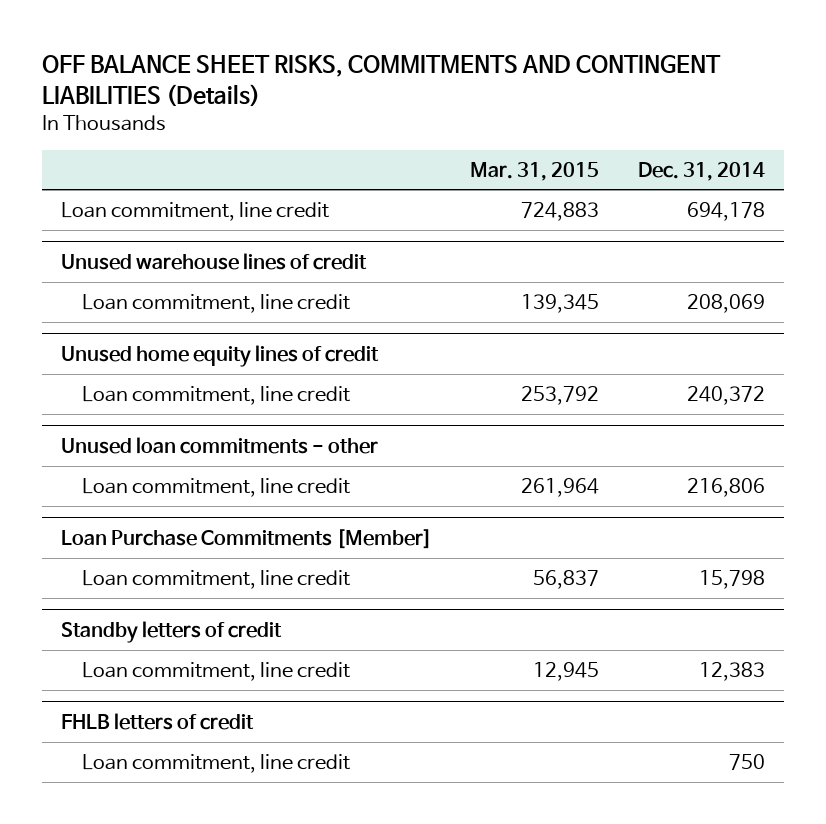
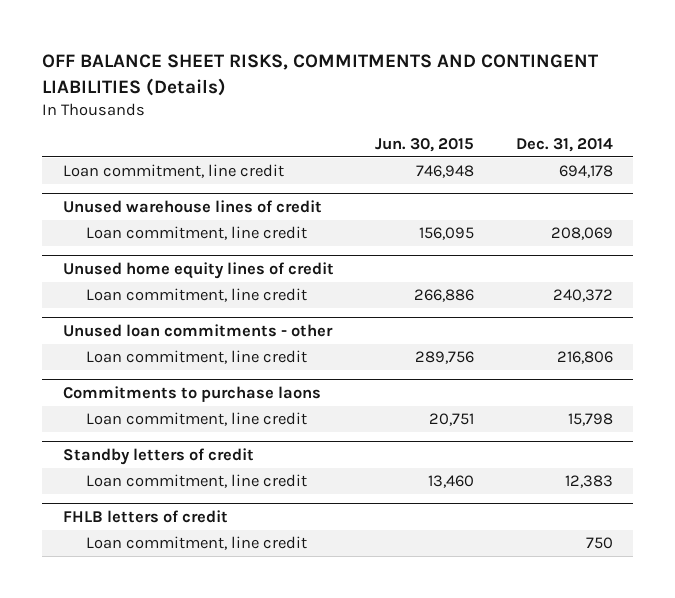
[470,161,600,181] Mar. 31, 2015 -> none
none -> [375,138,475,153] Jun. 30, 2015
[60,528,432,549] Loan Purchase Commitments [Member] -> [62,385,321,402] Commitments to purchase laons

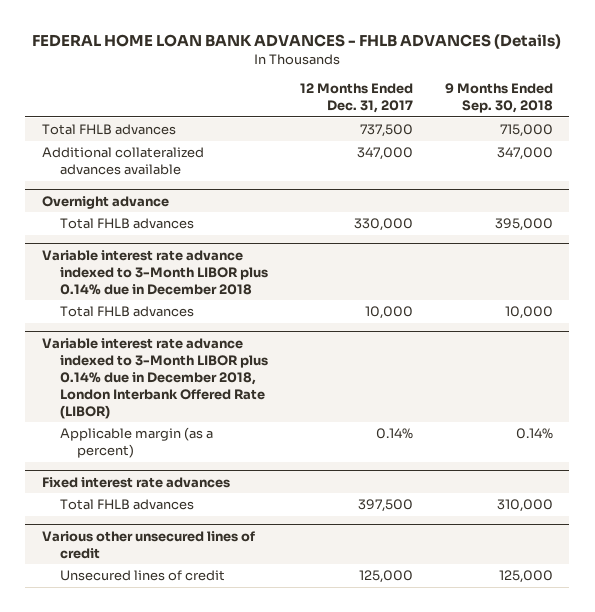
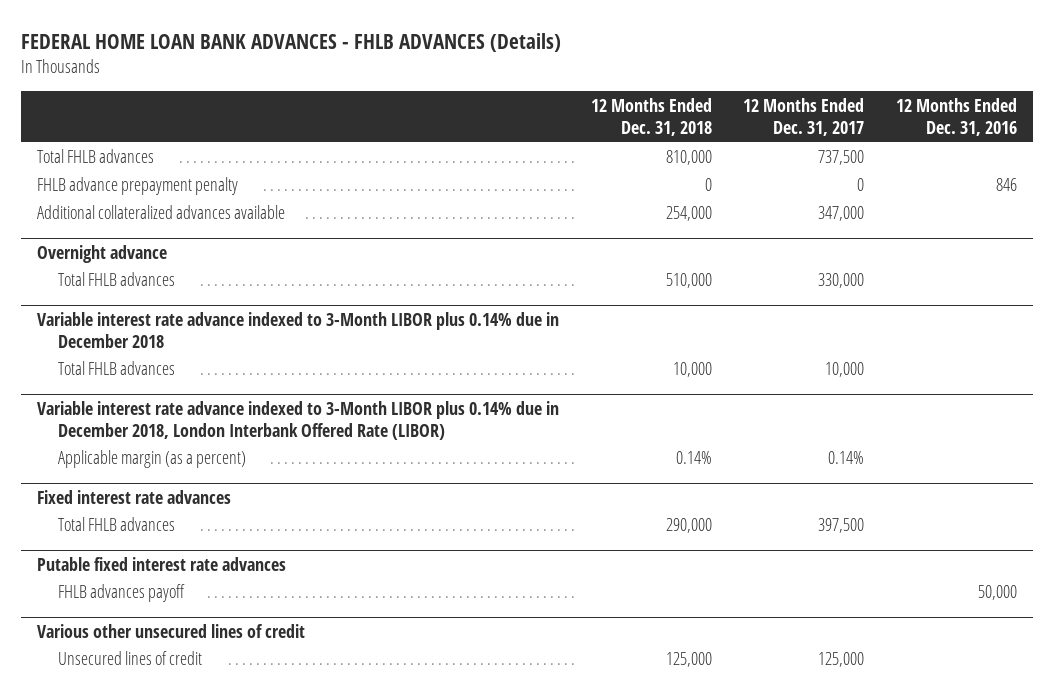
[445,82,554,113] 9 Months Ended Sep. 30, 2018 -> none
none -> [590,97,712,136] 12 Months Ended Dec. 31, 2018
none -> [896,97,1018,136] 12 Months Ended Dec. 31, 2016
none -> [36,177,238,196] FHLB advance prepayment penalty
none -> [36,556,286,571] Putable fixed interest rate advances
none -> [58,584,186,603] FHLB advances payoff

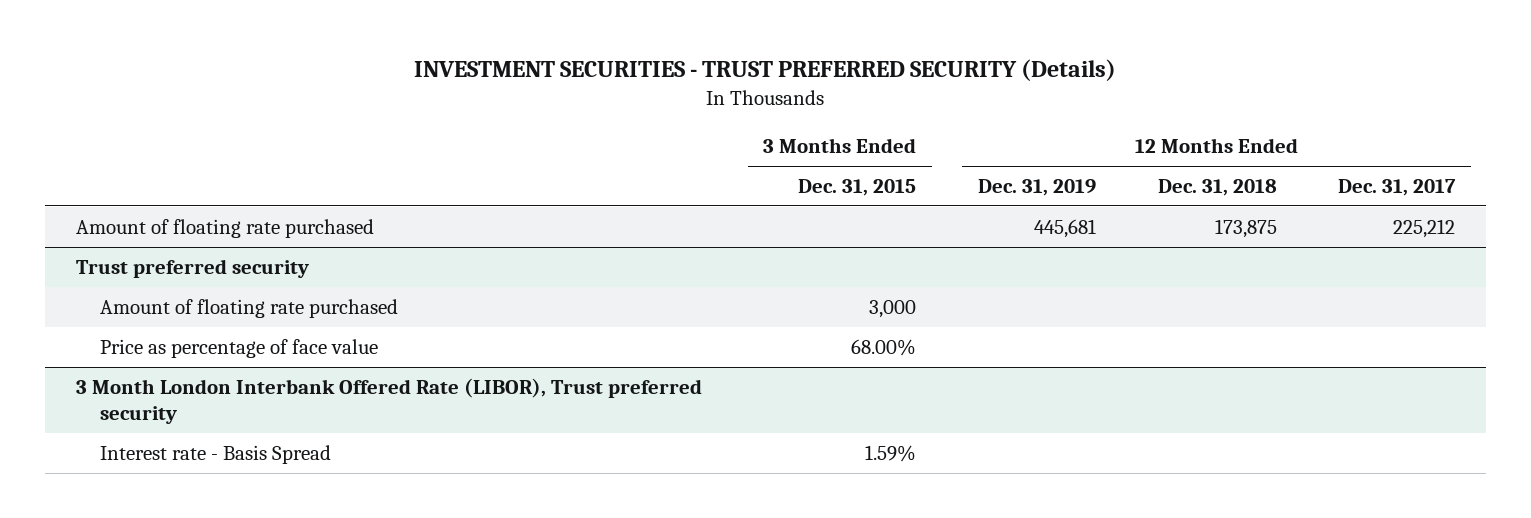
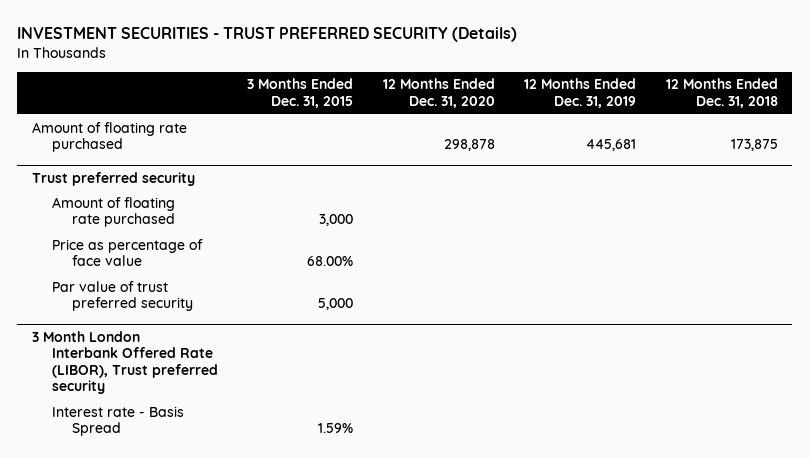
[1338,179,1457,197] Dec. 31, 2017 -> none
none -> [382,78,495,108] 12 Months Ended Dec. 31, 2020
none -> [51,280,194,312] Par value of trust preferred security

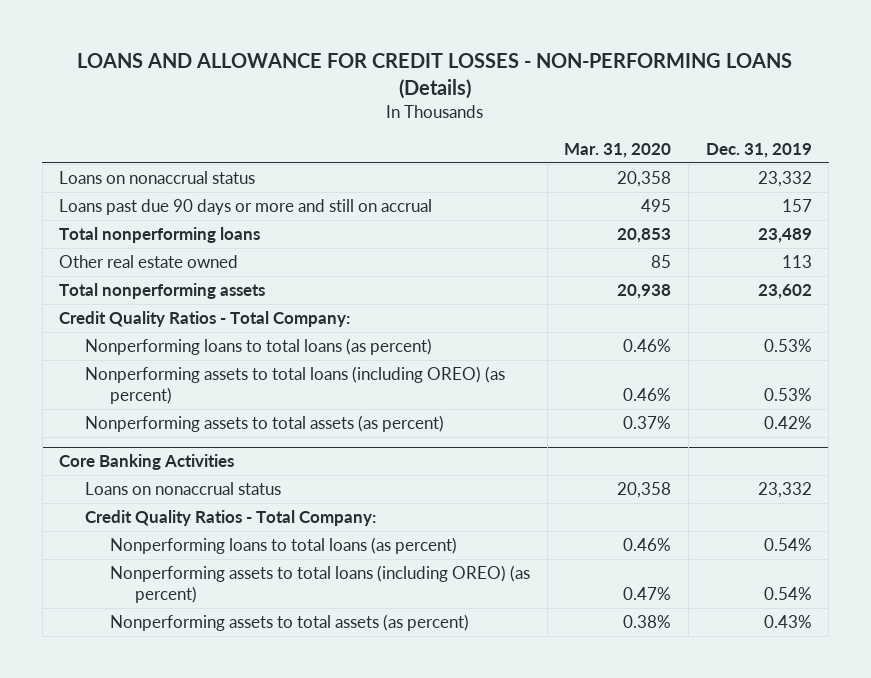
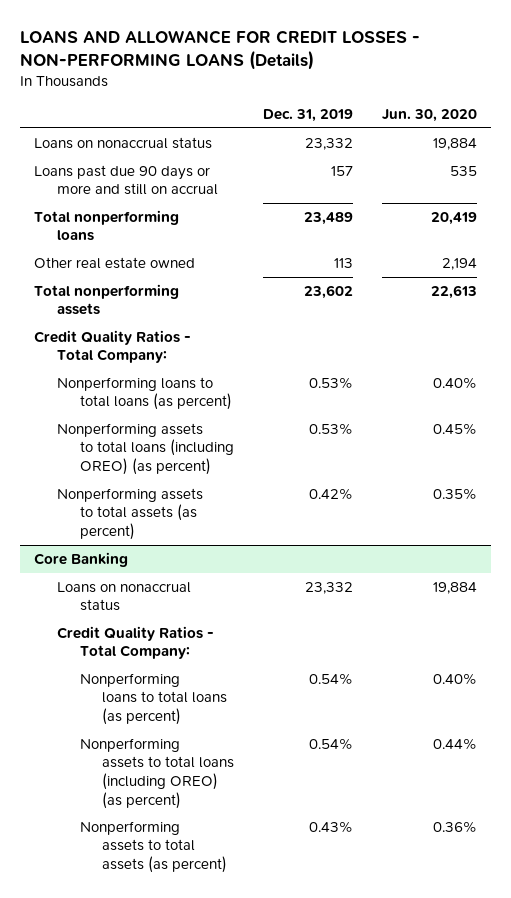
[564,142,672,158] Mar. 31, 2020 -> none
none -> [381,109,477,123] Jun. 30, 2020
[59,454,235,471] Core Banking Activities -> [34,551,129,567] Core Banking

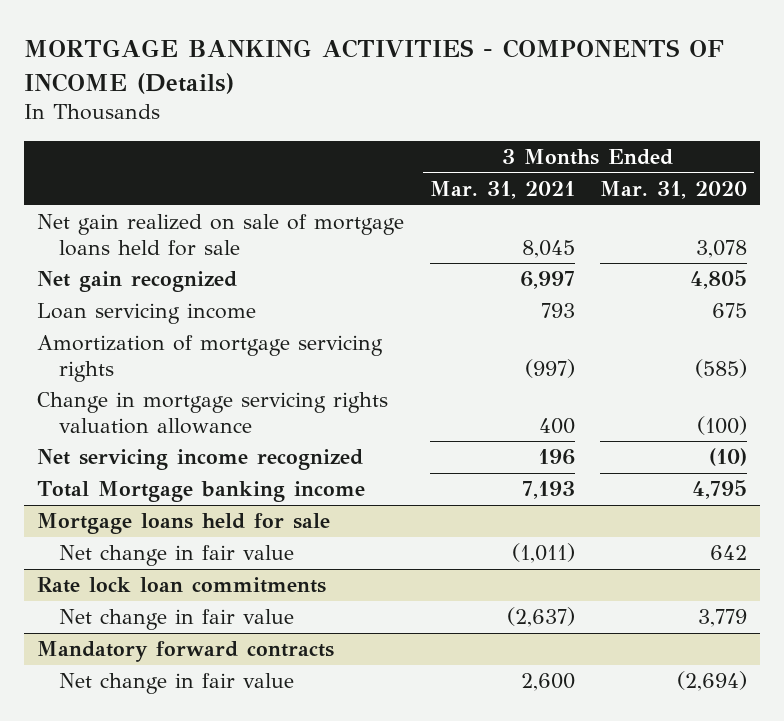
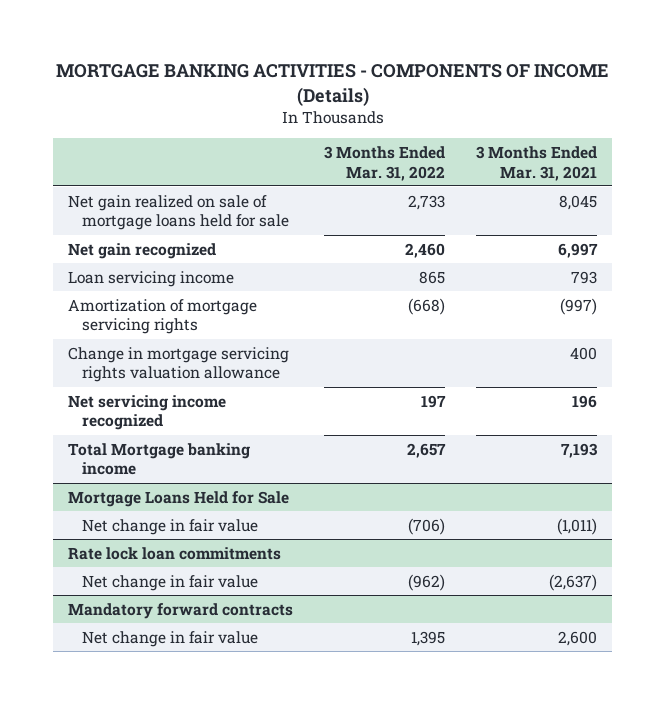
[600,181,748,200] Mar. 31, 2020 -> none
none -> [324,145,446,181] 3 Months Ended Mar. 31, 2022
[36,513,330,535] Mortgage loans held for sale -> [68,490,290,507] Mortgage Loans Held for Sale

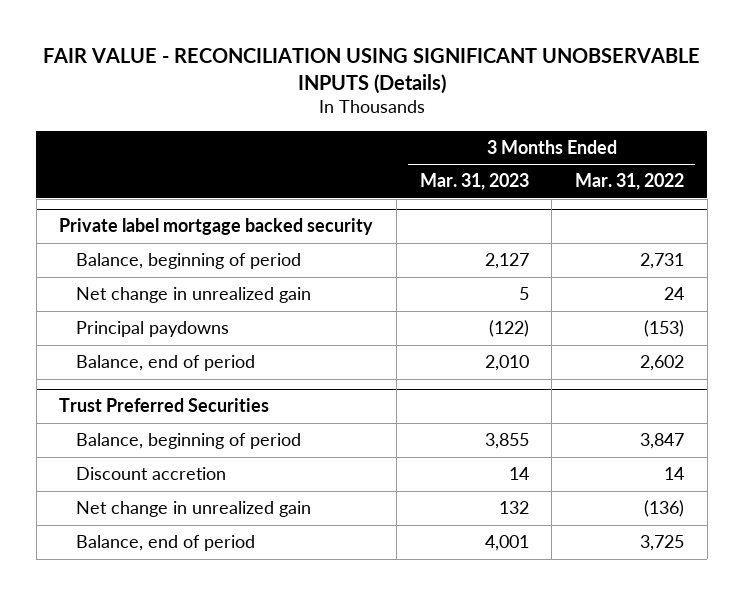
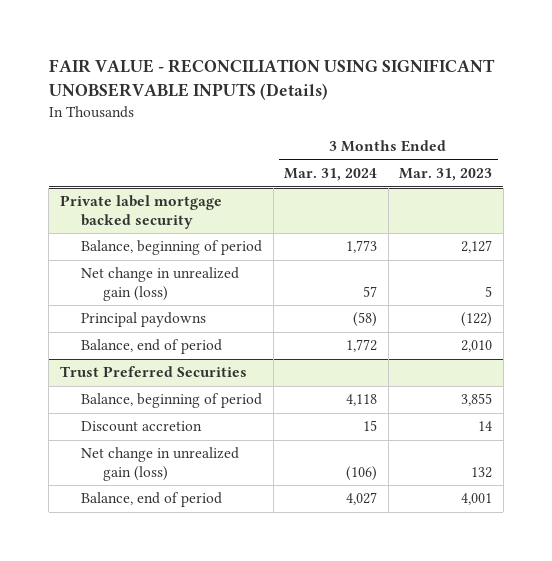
[574,173,684,191] Mar. 31, 2022 -> none
none -> [284,168,378,182] Mar. 31, 2024
[75,287,311,304] Net change in unrealized gain -> [81,267,240,301] Net change in unrealized gain (loss)
[75,501,311,518] Net change in unrealized gain -> [81,447,240,481] Net change in unrealized gain (loss)

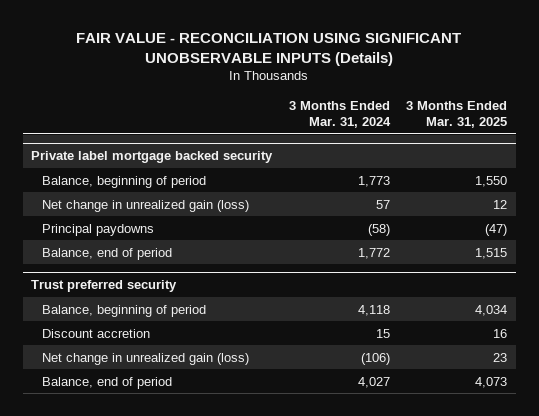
[399,168,493,182] Mar. 31, 2023 -> none
none -> [406,100,508,129] 3 Months Ended Mar. 31, 2025
[59,366,247,378] Trust Preferred Securities -> [31,279,178,292] Trust preferred security

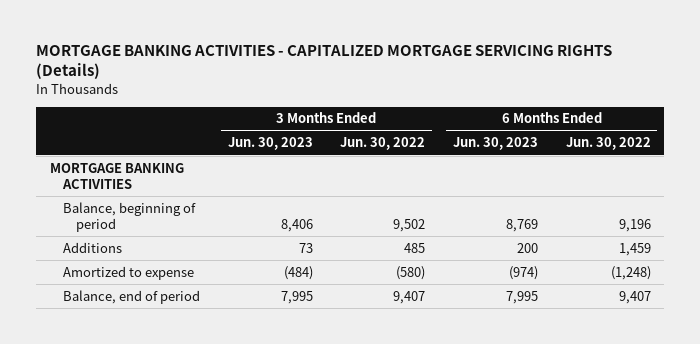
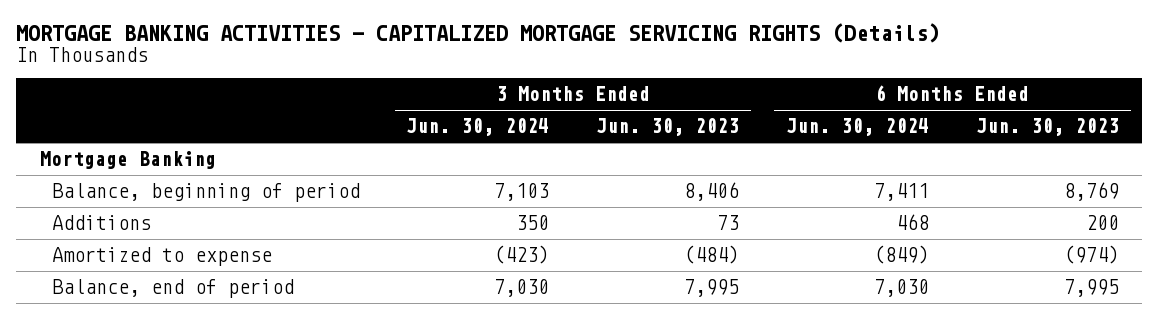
[340,137,426,151] Jun. 30, 2022 -> none
[565,137,651,151] Jun. 30, 2022 -> none
none -> [406,118,550,137] Jun. 30, 2024
none -> [786,118,930,137] Jun. 30, 2024
[49,162,184,189] MORTGAGE BANKING ACTIVITIES -> [39,151,216,170] Mortgage Banking

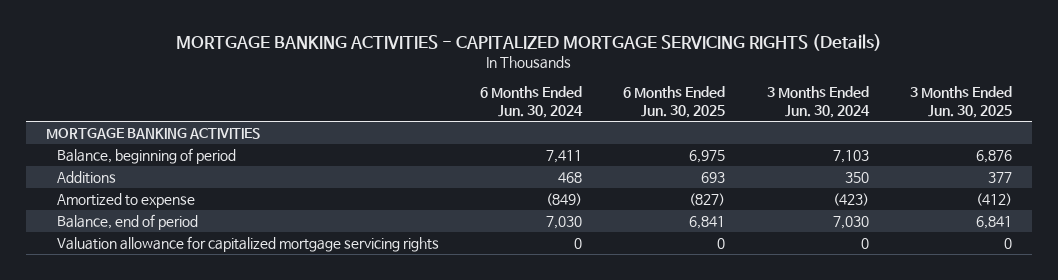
[596,118,740,137] Jun. 30, 2023 -> none
[975,118,1119,137] Jun. 30, 2023 -> none
none -> [623,86,726,119] 6 Months Ended Jun. 30, 2025
none -> [909,86,1012,119] 3 Months Ended Jun. 30, 2025
[39,151,216,170] Mortgage Banking -> [46,128,261,140] MORTGAGE BANKING ACTIVITIES
none -> [57,236,440,253] Valuation allowance for capitalized mortgage servicing rights

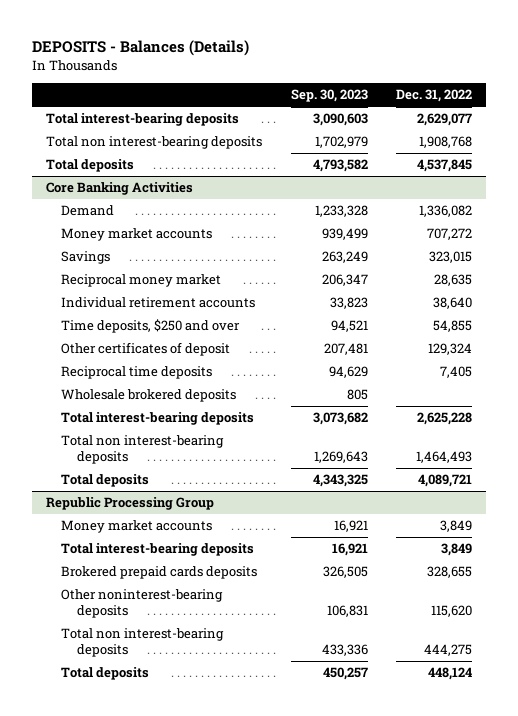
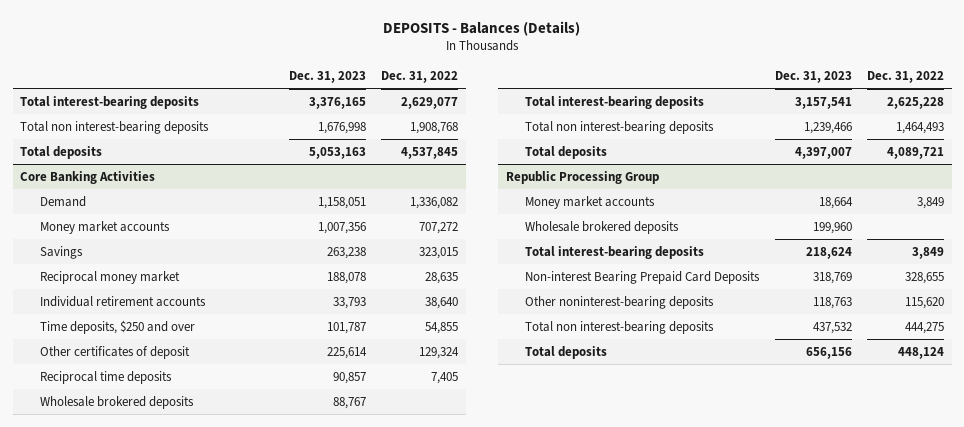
[290,89,368,103] Sep. 30, 2023 -> none
none -> [289,70,367,83] Dec. 31, 2023
none -> [525,220,680,234] Wholesale brokered deposits
[61,566,258,580] Brokered prepaid cards deposits -> [525,270,761,284] Non-interest Bearing Prepaid Card Deposits

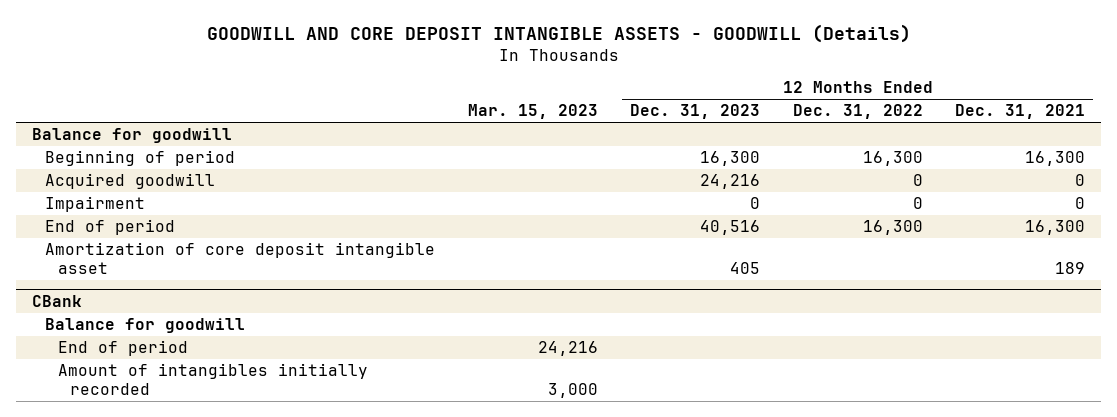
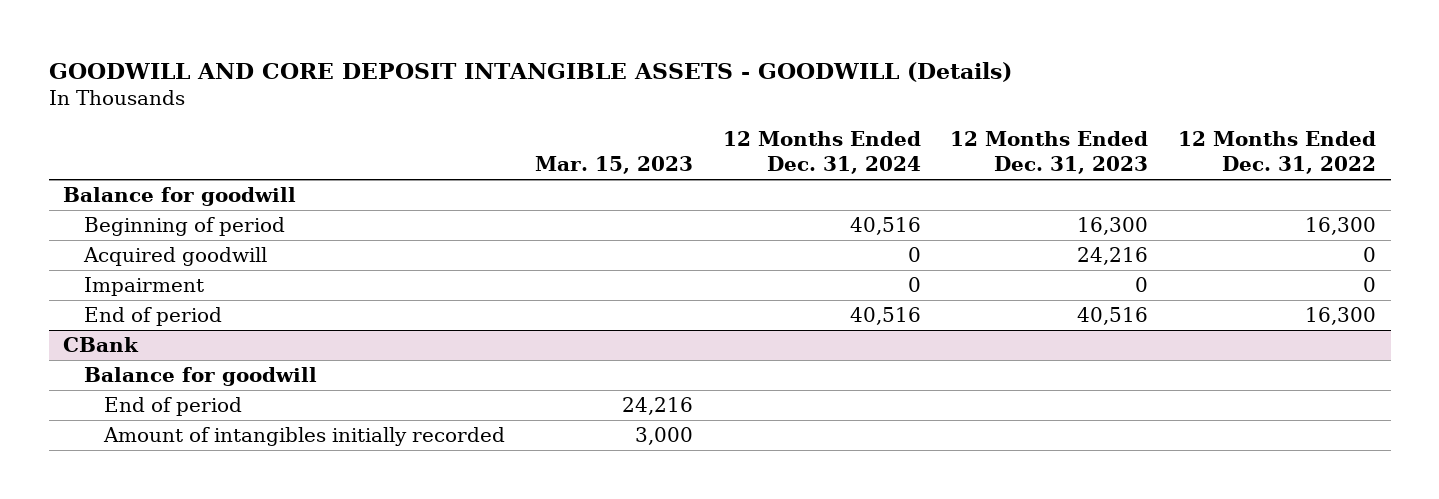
[955,104,1086,120] Dec. 31, 2021 -> none
none -> [722,130,921,174] 12 Months Ended Dec. 31, 2024
[44,242,435,275] Amortization of core deposit intangible asset -> none

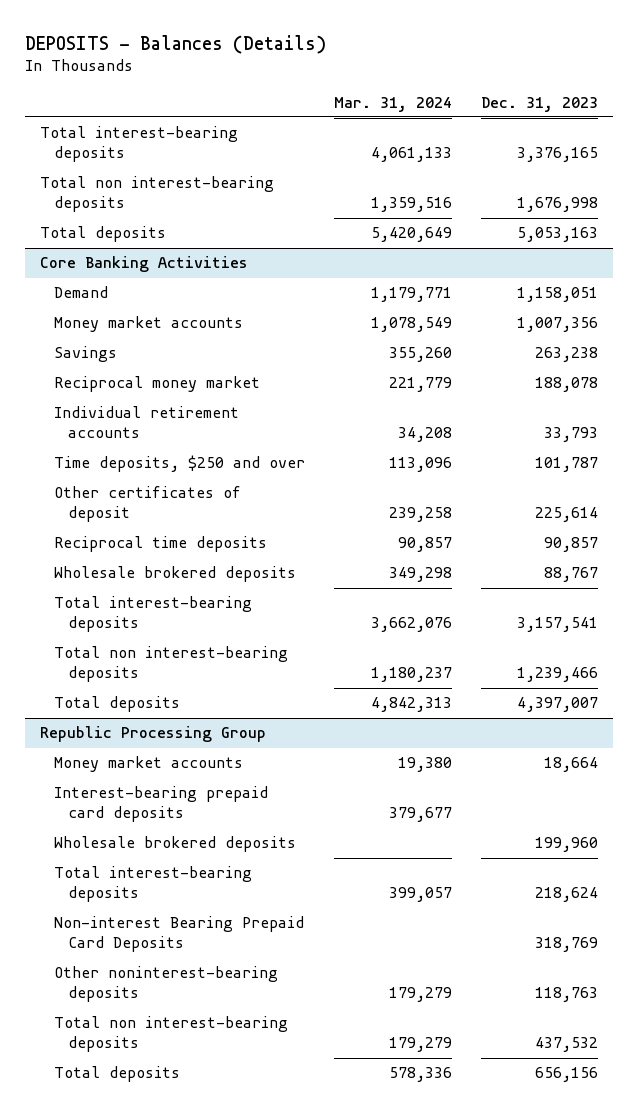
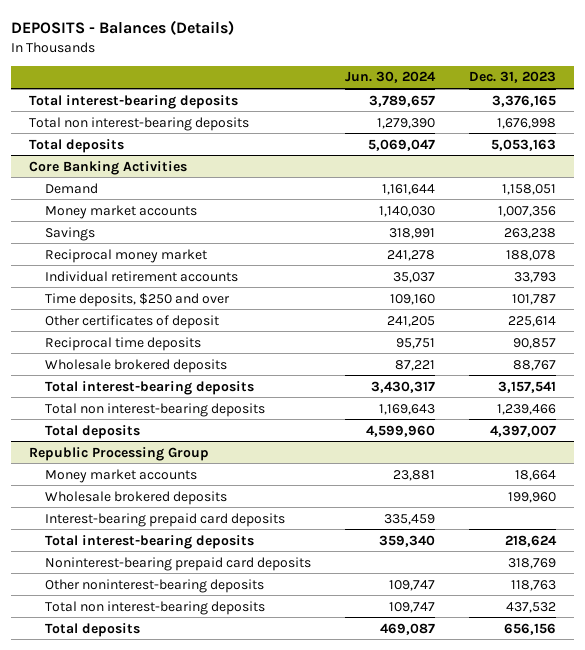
[333,96,452,112] Mar. 31, 2024 -> none
none -> [345,71,437,84] Jun. 30, 2024
[53,786,268,823] Interest-bearing prepaid card deposits -> [44,512,285,527] Interest-bearing prepaid card deposits
[53,916,304,953] Non-interest Bearing Prepaid Card Deposits -> [44,556,311,571] Noninterest-bearing prepaid card deposits

